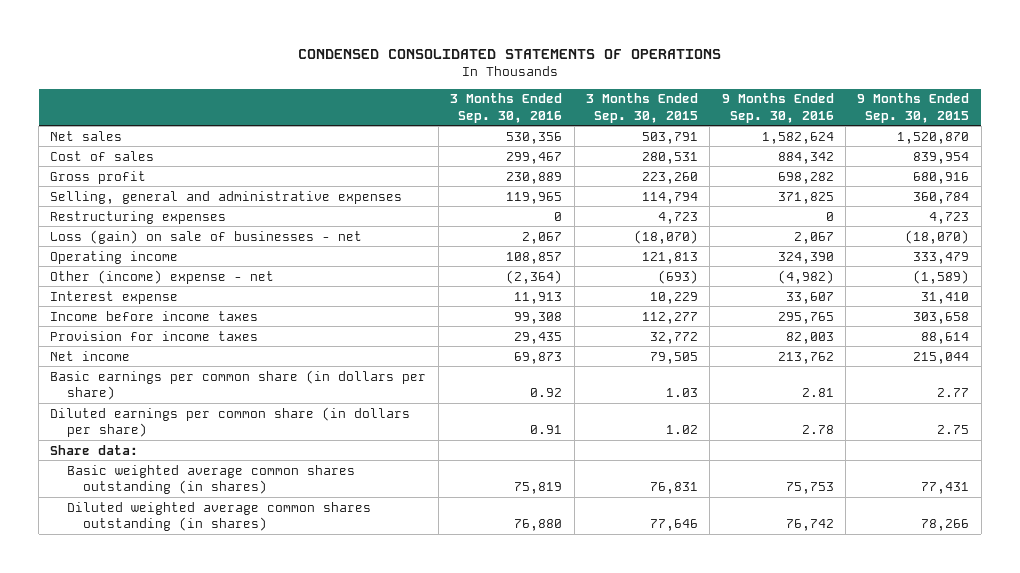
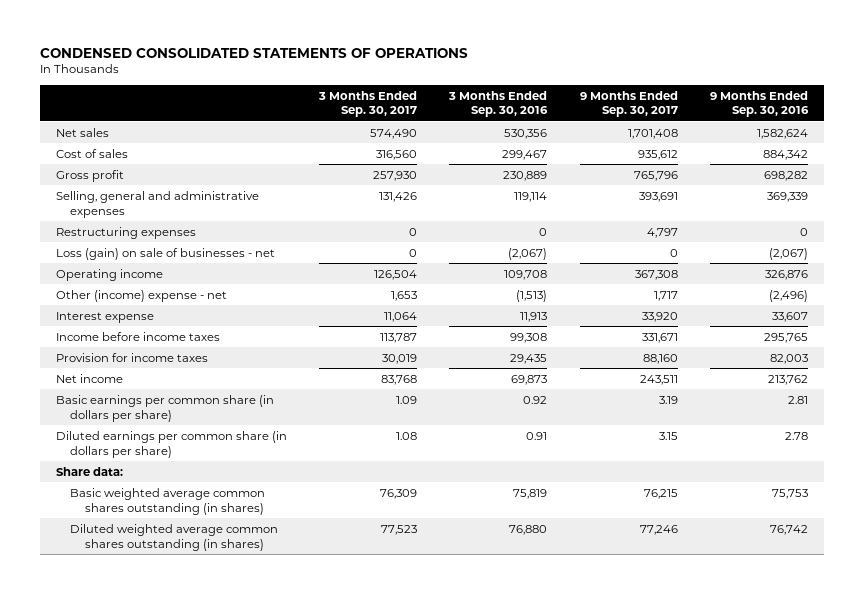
[585,93,698,123] 3 Months Ended Sep. 30, 2015 -> none
[857,93,970,123] 9 Months Ended Sep. 30, 2015 -> none
none -> [318,90,418,118] 3 Months Ended Sep. 30, 2017
none -> [579,90,678,118] 9 Months Ended Sep. 30, 2017
[506,191,563,204] 119,965 -> [514,191,548,202] 119,114
[777,191,834,204] 371,825 -> [766,191,808,202] 369,339
[522,231,563,244] 2,067 -> [508,247,548,260] (2,067)
[793,231,834,244] 2,067 -> [768,247,808,260] (2,067)
[506,251,563,264] 108,857 -> [504,269,548,280] 109,708
[777,251,834,264] 324,390 -> [764,269,808,280] 326,876
[506,269,563,284] (2,364) -> [516,289,548,302] (1,513)
[777,269,834,284] (4,982) -> [768,289,808,302] (2,496)

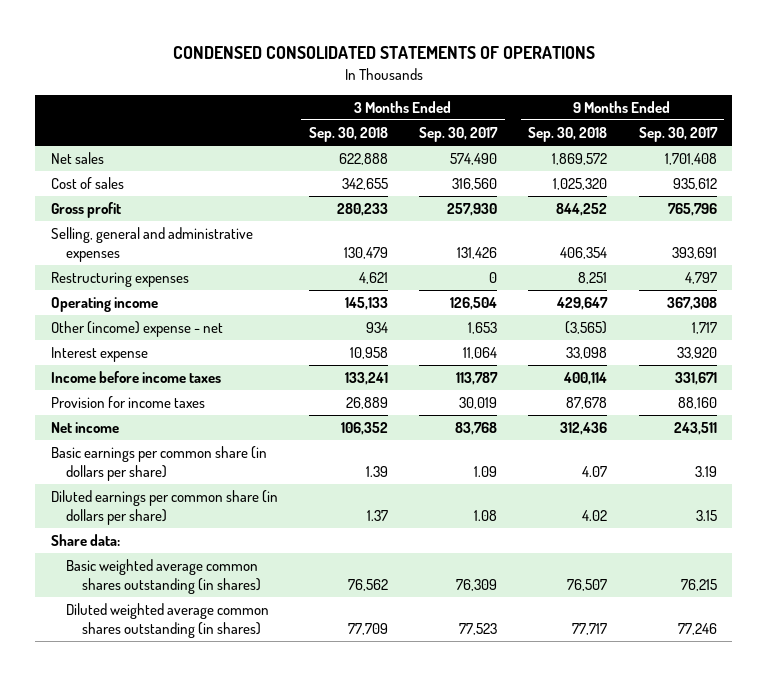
[448,90,549,118] 3 Months Ended Sep. 30, 2016 -> none
[709,90,809,118] 9 Months Ended Sep. 30, 2016 -> none
none -> [309,127,389,143] Sep. 30, 2018
none -> [528,127,608,143] Sep. 30, 2018
[55,247,275,260] Loss (gain) on sale of businesses - net -> none

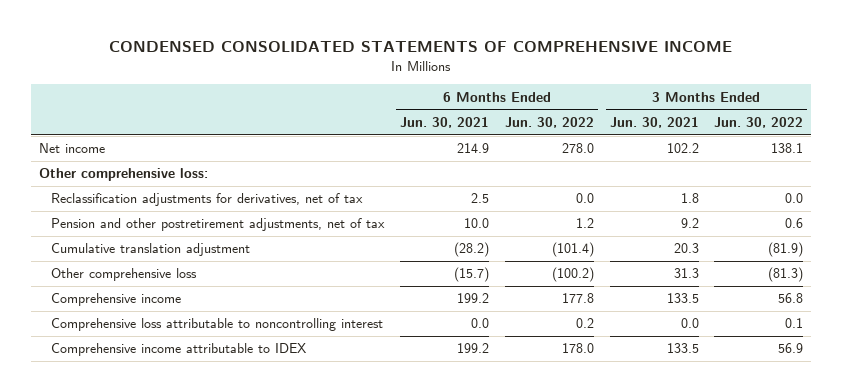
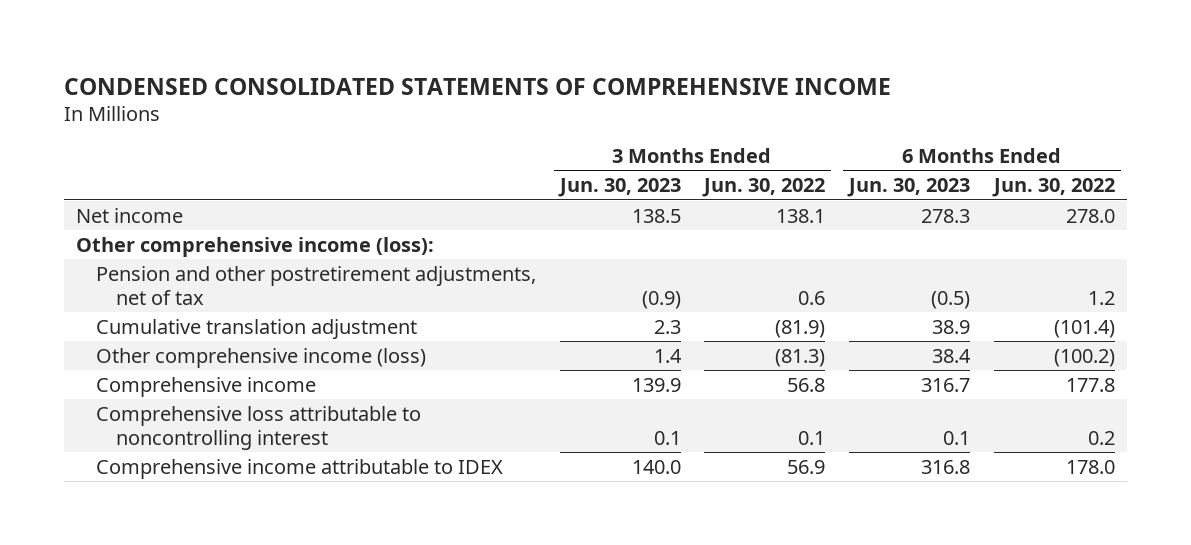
[400,116,490,128] Jun. 30, 2021 -> none
[609,116,699,128] Jun. 30, 2021 -> none
none -> [557,178,681,198] Jun. 30, 2023
none -> [847,178,971,198] Jun. 30, 2023
[51,193,364,207] Reclassification adjustments for derivatives, net of tax -> none
[39,168,209,182] Other comprehensive loss: -> [75,236,434,257] Other comprehensive income (loss):
[51,268,198,282] Other comprehensive loss -> [95,347,426,368] Other comprehensive income (loss)

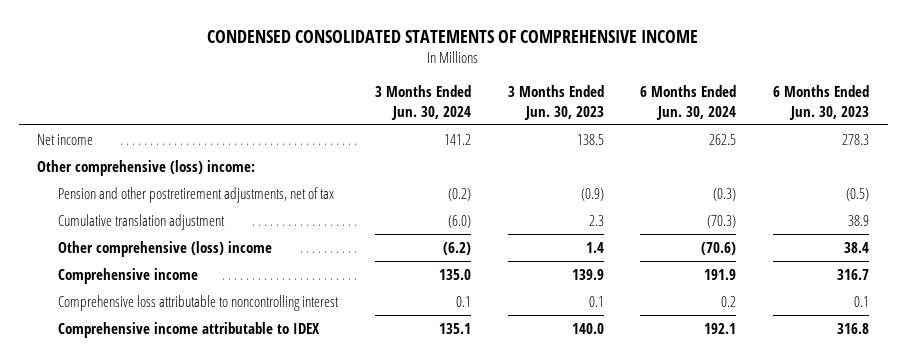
[702,178,826,198] Jun. 30, 2022 -> none
[992,178,1116,198] Jun. 30, 2022 -> none
none -> [375,85,472,120] 3 Months Ended Jun. 30, 2024
none -> [640,85,737,120] 6 Months Ended Jun. 30, 2024
[75,236,434,257] Other comprehensive income (loss): -> [37,159,256,176] Other comprehensive (loss) income:
[95,347,426,368] Other comprehensive income (loss) -> [58,240,273,257] Other comprehensive (loss) income

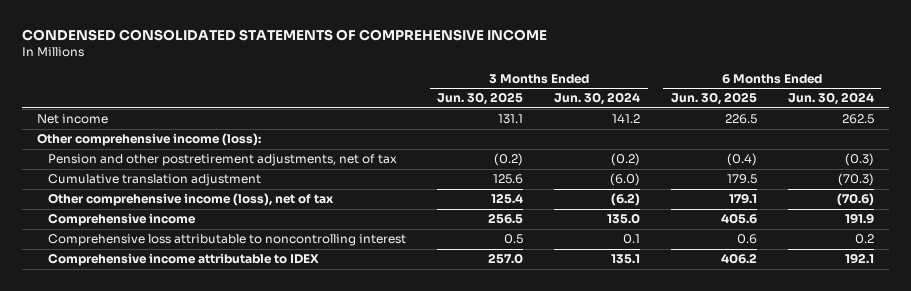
[507,85,604,120] 3 Months Ended Jun. 30, 2023 -> none
[773,85,870,120] 6 Months Ended Jun. 30, 2023 -> none
none -> [437,92,524,106] Jun. 30, 2025
none -> [670,92,757,106] Jun. 30, 2025
[37,159,256,176] Other comprehensive (loss) income: -> [37,133,262,147] Other comprehensive income (loss):
[58,240,273,257] Other comprehensive (loss) income -> [48,193,335,207] Other comprehensive income (loss), net of tax

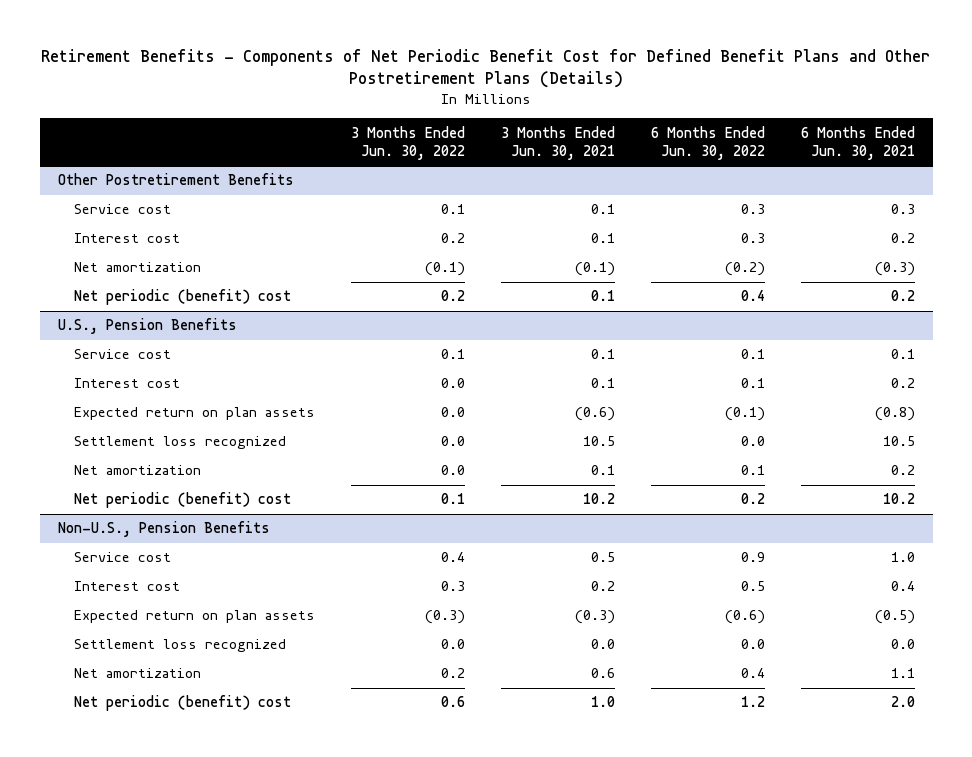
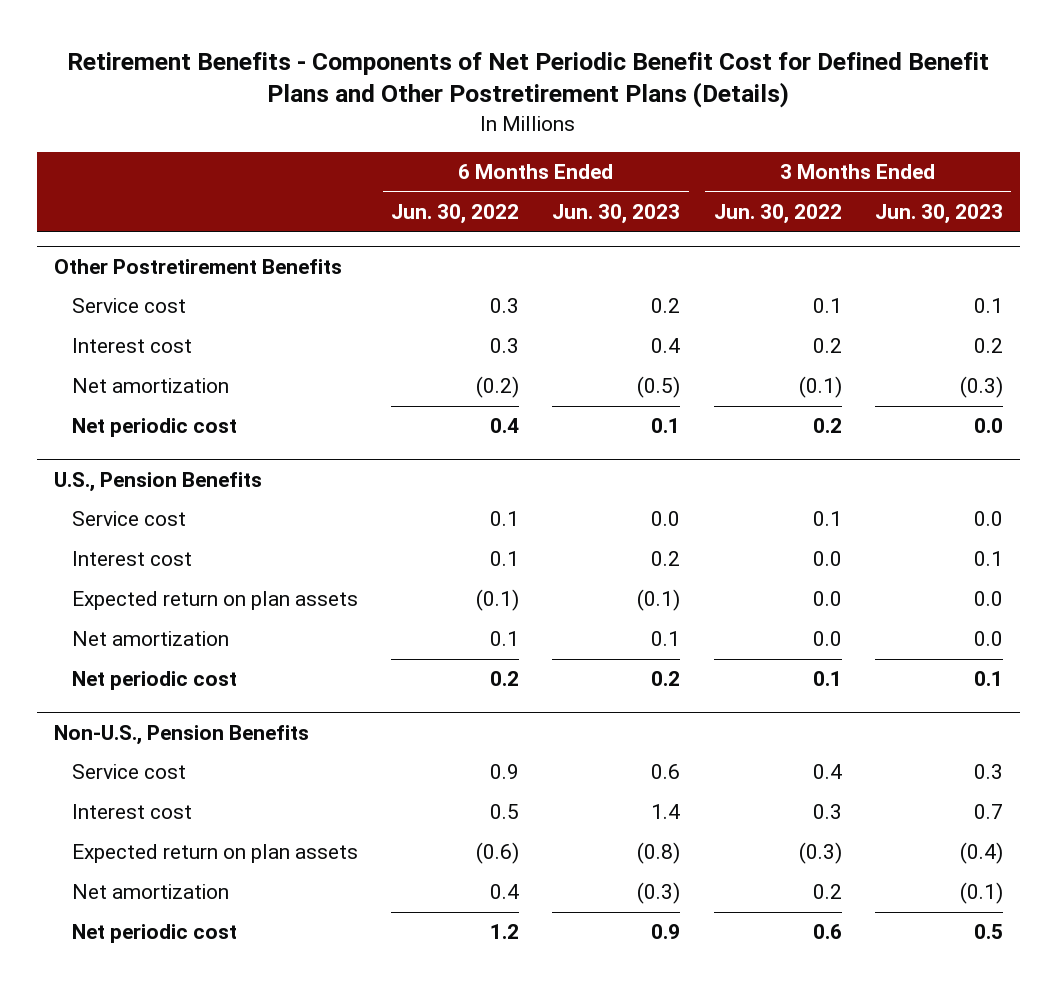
[501,125,616,160] 3 Months Ended Jun. 30, 2021 -> none
[800,125,915,160] 6 Months Ended Jun. 30, 2021 -> none
none -> [552,204,681,225] Jun. 30, 2023
none -> [875,204,1004,225] Jun. 30, 2023
[74,289,292,306] Net periodic (benefit) cost -> [71,418,237,438] Net periodic cost
[74,436,287,450] Settlement loss recognized -> none
[74,492,292,509] Net periodic (benefit) cost -> [71,671,237,691] Net periodic cost
[74,639,287,653] Settlement loss recognized -> none
[74,695,292,712] Net periodic (benefit) cost -> [71,924,237,944] Net periodic cost

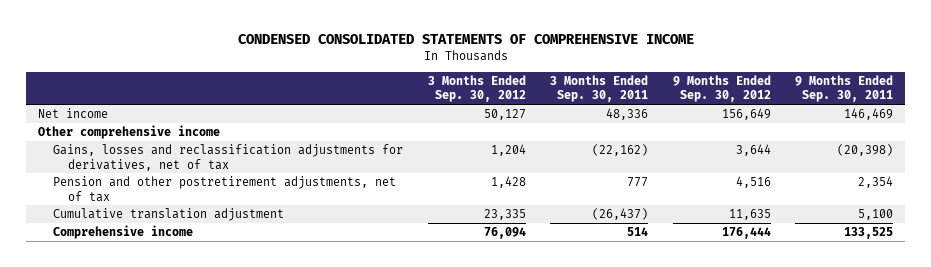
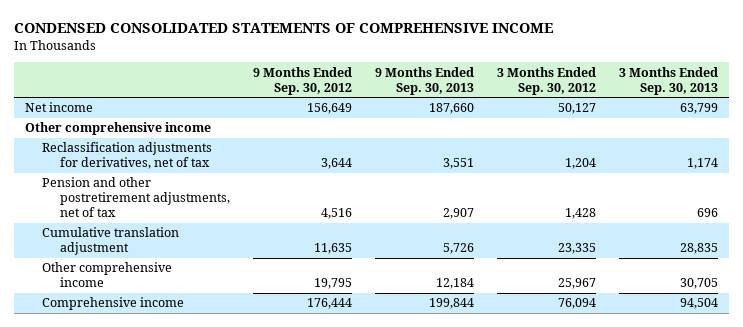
[550,74,649,103] 3 Months Ended Sep. 30, 2011 -> none
[794,74,893,103] 9 Months Ended Sep. 30, 2011 -> none
none -> [374,66,474,95] 9 Months Ended Sep. 30, 2013
none -> [618,66,718,95] 3 Months Ended Sep. 30, 2013
[53,143,404,171] Gains, losses and reclassification adjustments for derivatives, net of tax -> [42,142,213,170] Reclassification adjustments for derivatives, net of tax
none -> [42,262,173,288] Other comprehensive income

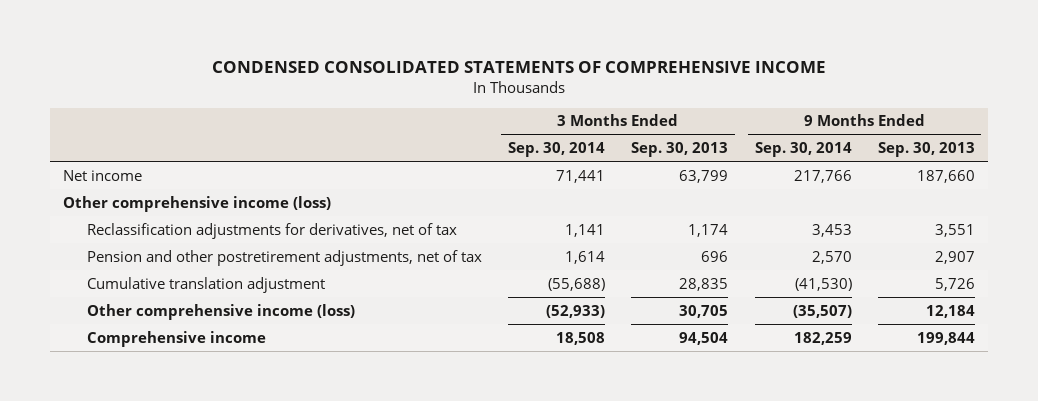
[252,66,352,95] 9 Months Ended Sep. 30, 2012 -> none
[496,66,596,95] 3 Months Ended Sep. 30, 2012 -> none
none -> [507,141,605,157] Sep. 30, 2014
none -> [754,141,852,157] Sep. 30, 2014
[25,122,212,136] Other comprehensive income -> [62,195,331,212] Other comprehensive income (loss)
[42,262,173,288] Other comprehensive income -> [86,303,355,320] Other comprehensive income (loss)

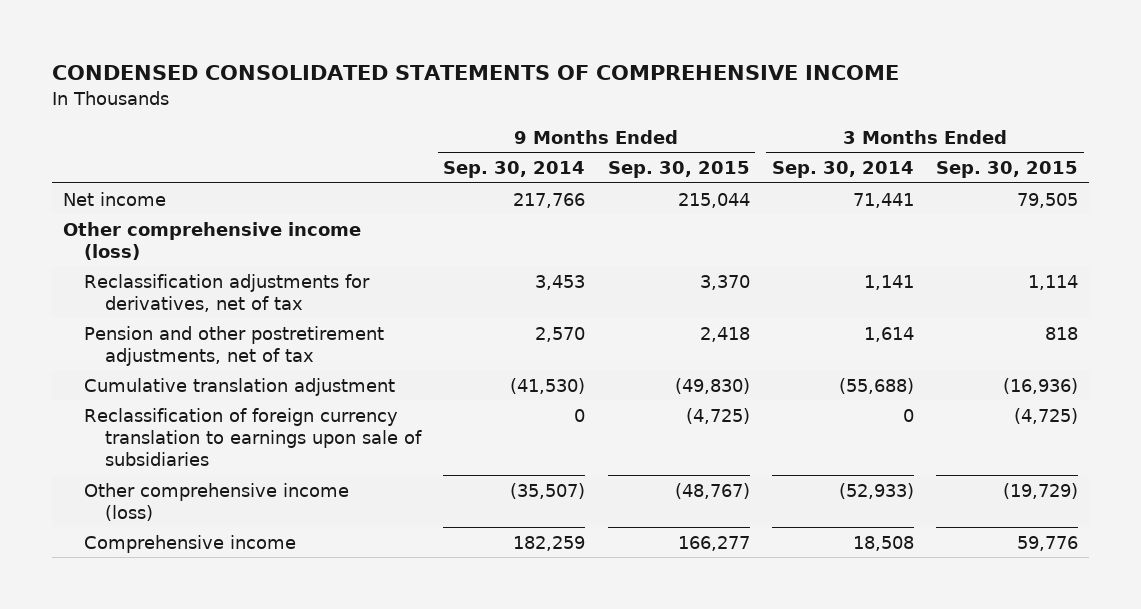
[631,141,729,157] Sep. 30, 2013 -> none
[877,141,975,157] Sep. 30, 2013 -> none
none -> [607,161,750,179] Sep. 30, 2015
none -> [936,161,1079,179] Sep. 30, 2015
none -> [84,407,423,467] Reclassification of foreign currency translation to earnings upon sale of subsidiaries

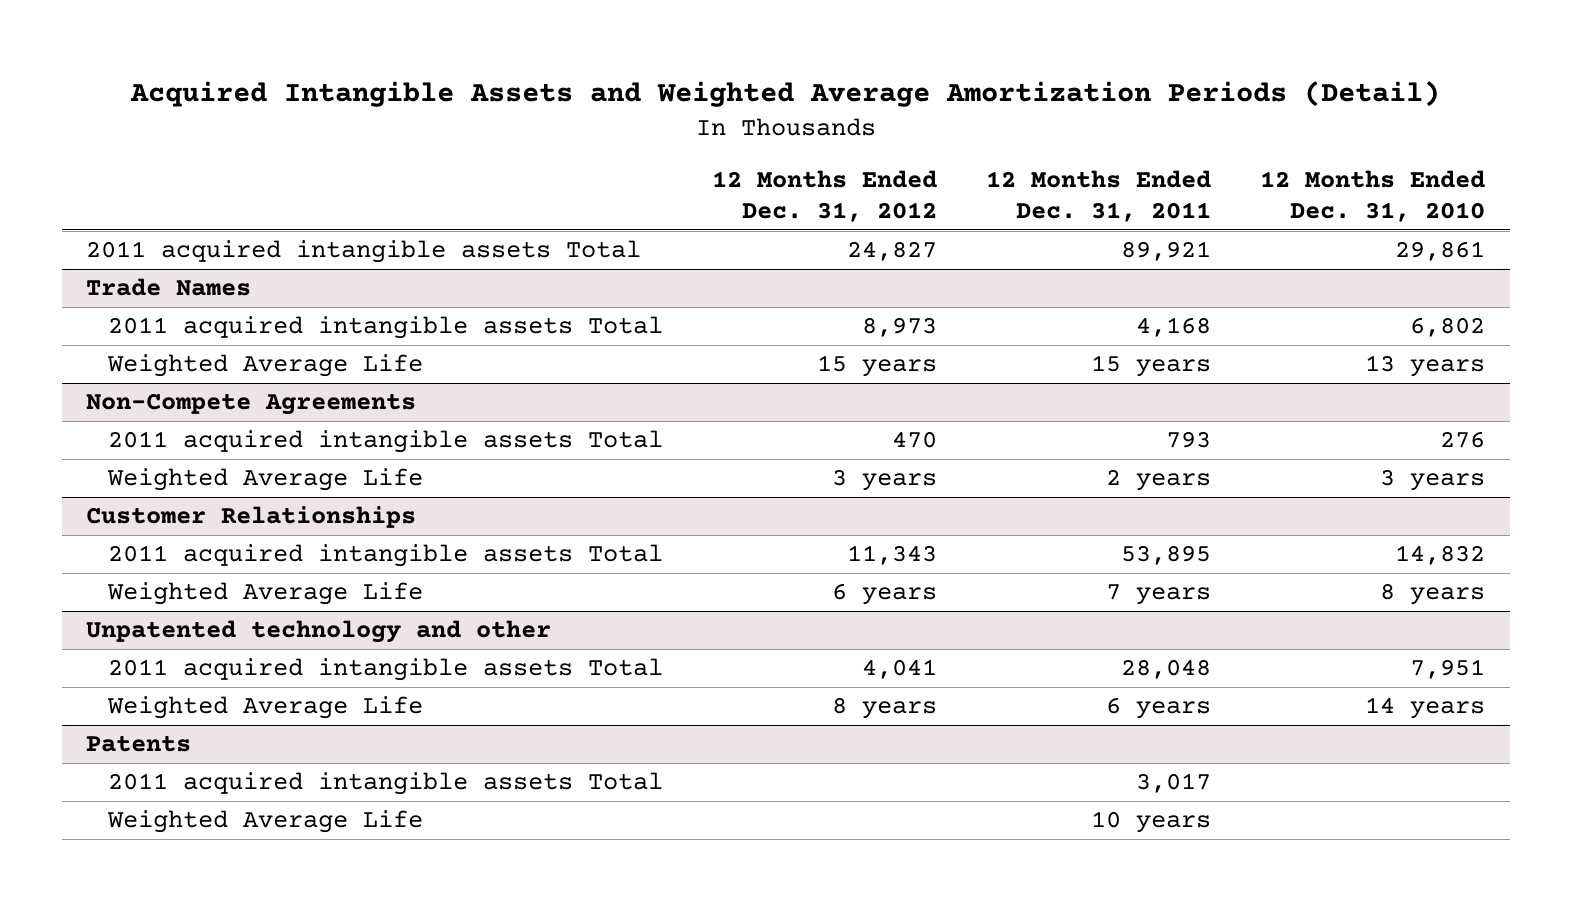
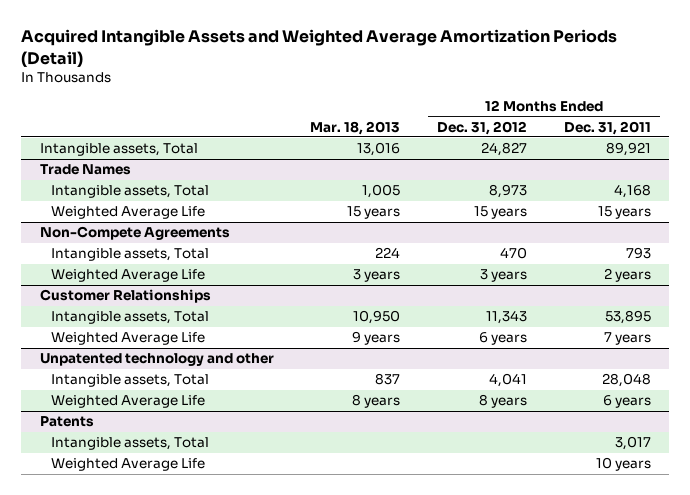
[1260,169,1486,222] 12 Months Ended Dec. 31, 2010 -> none
none -> [310,120,401,135] Mar. 18, 2013
[86,240,642,264] 2011 acquired intangible assets Total -> [39,143,198,157] Intangible assets, Total
[107,316,663,340] 2011 acquired intangible assets Total -> [51,185,210,199] Intangible assets, Total
[107,430,663,454] 2011 acquired intangible assets Total -> [51,248,210,262] Intangible assets, Total
[107,544,663,568] 2011 acquired intangible assets Total -> [51,311,210,325] Intangible assets, Total
[107,658,663,682] 2011 acquired intangible assets Total -> [51,374,210,388] Intangible assets, Total
[107,772,663,796] 2011 acquired intangible assets Total -> [51,437,210,451] Intangible assets, Total

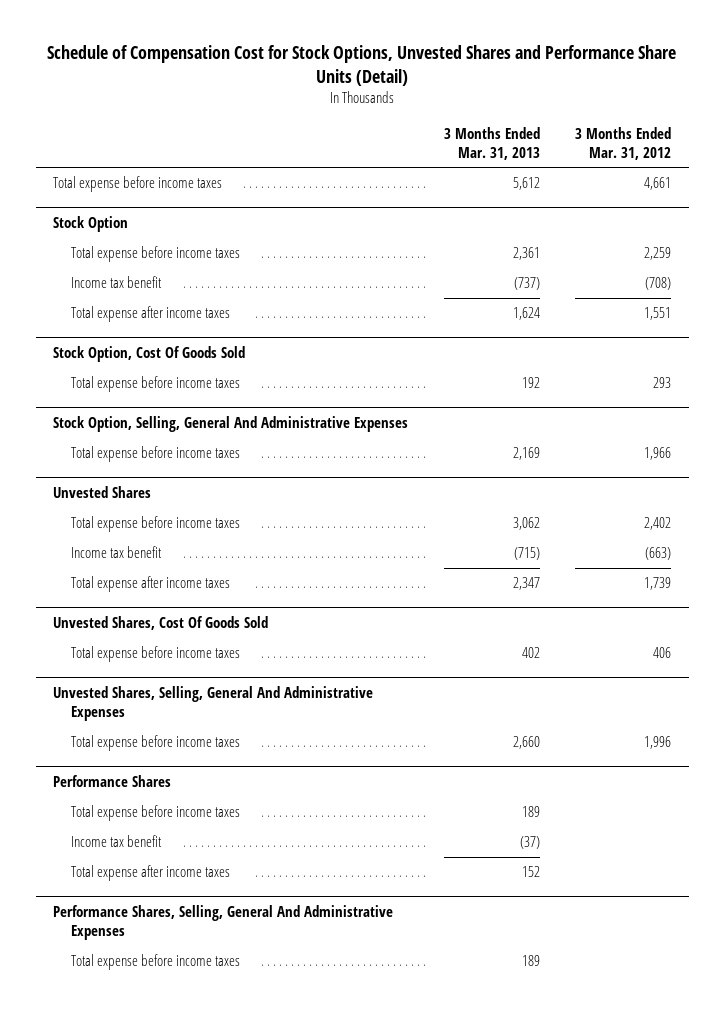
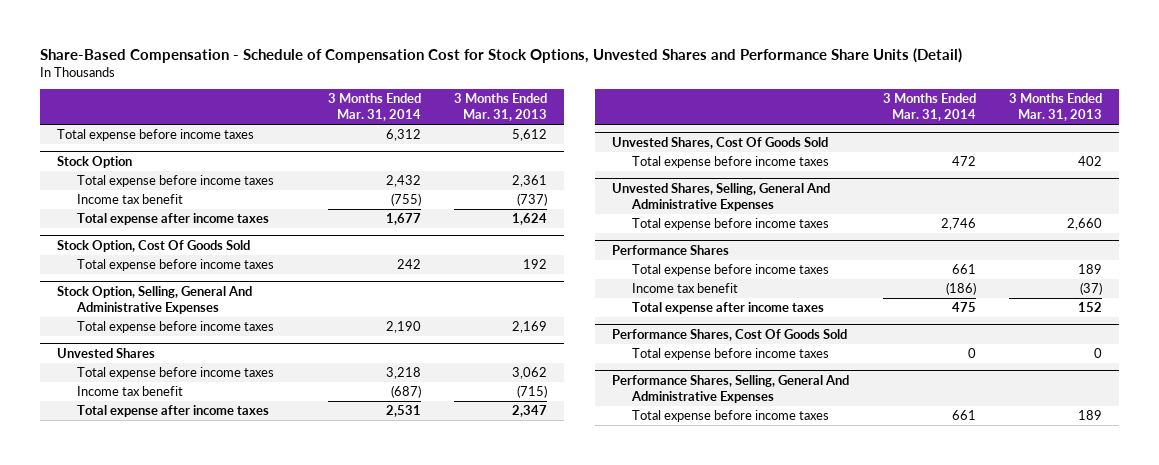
[47,45,677,86] Schedule of Compensation Cost for Stock Options, Unvested Shares and Performance Share Units (Detail) -> [40,47,963,63] Share-Based Compensation - Schedule of Compensation Cost for Stock Options, Unvested Shares and Performance Share Units (Detail)
[575,126,672,160] 3 Months Ended Mar. 31, 2012 -> none
none -> [327,93,421,122] 3 Months Ended Mar. 31, 2014
none -> [612,328,848,341] Performance Shares, Cost Of Goods Sold
none -> [631,348,829,361] Total expense before income taxes

